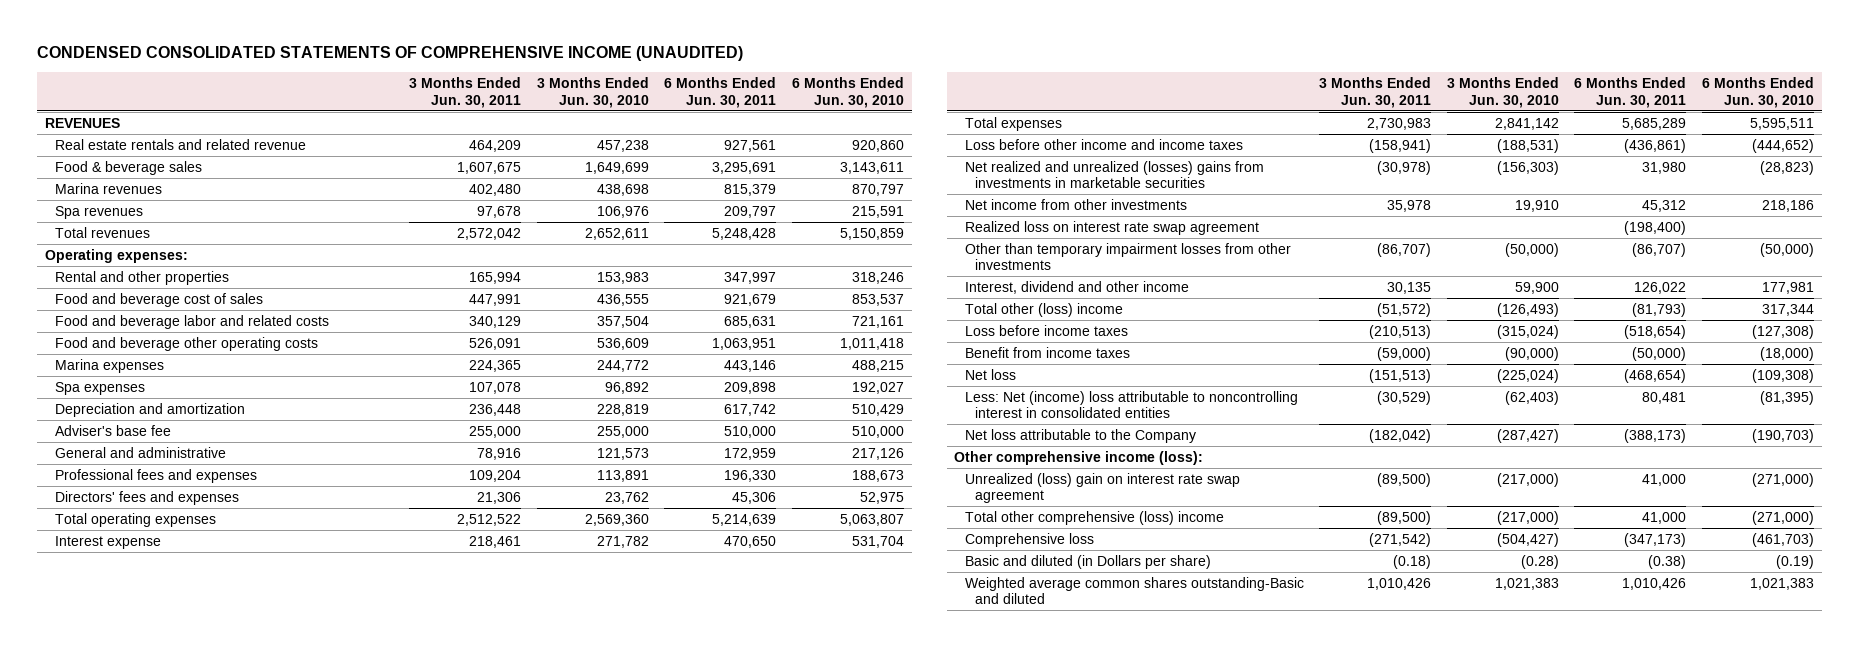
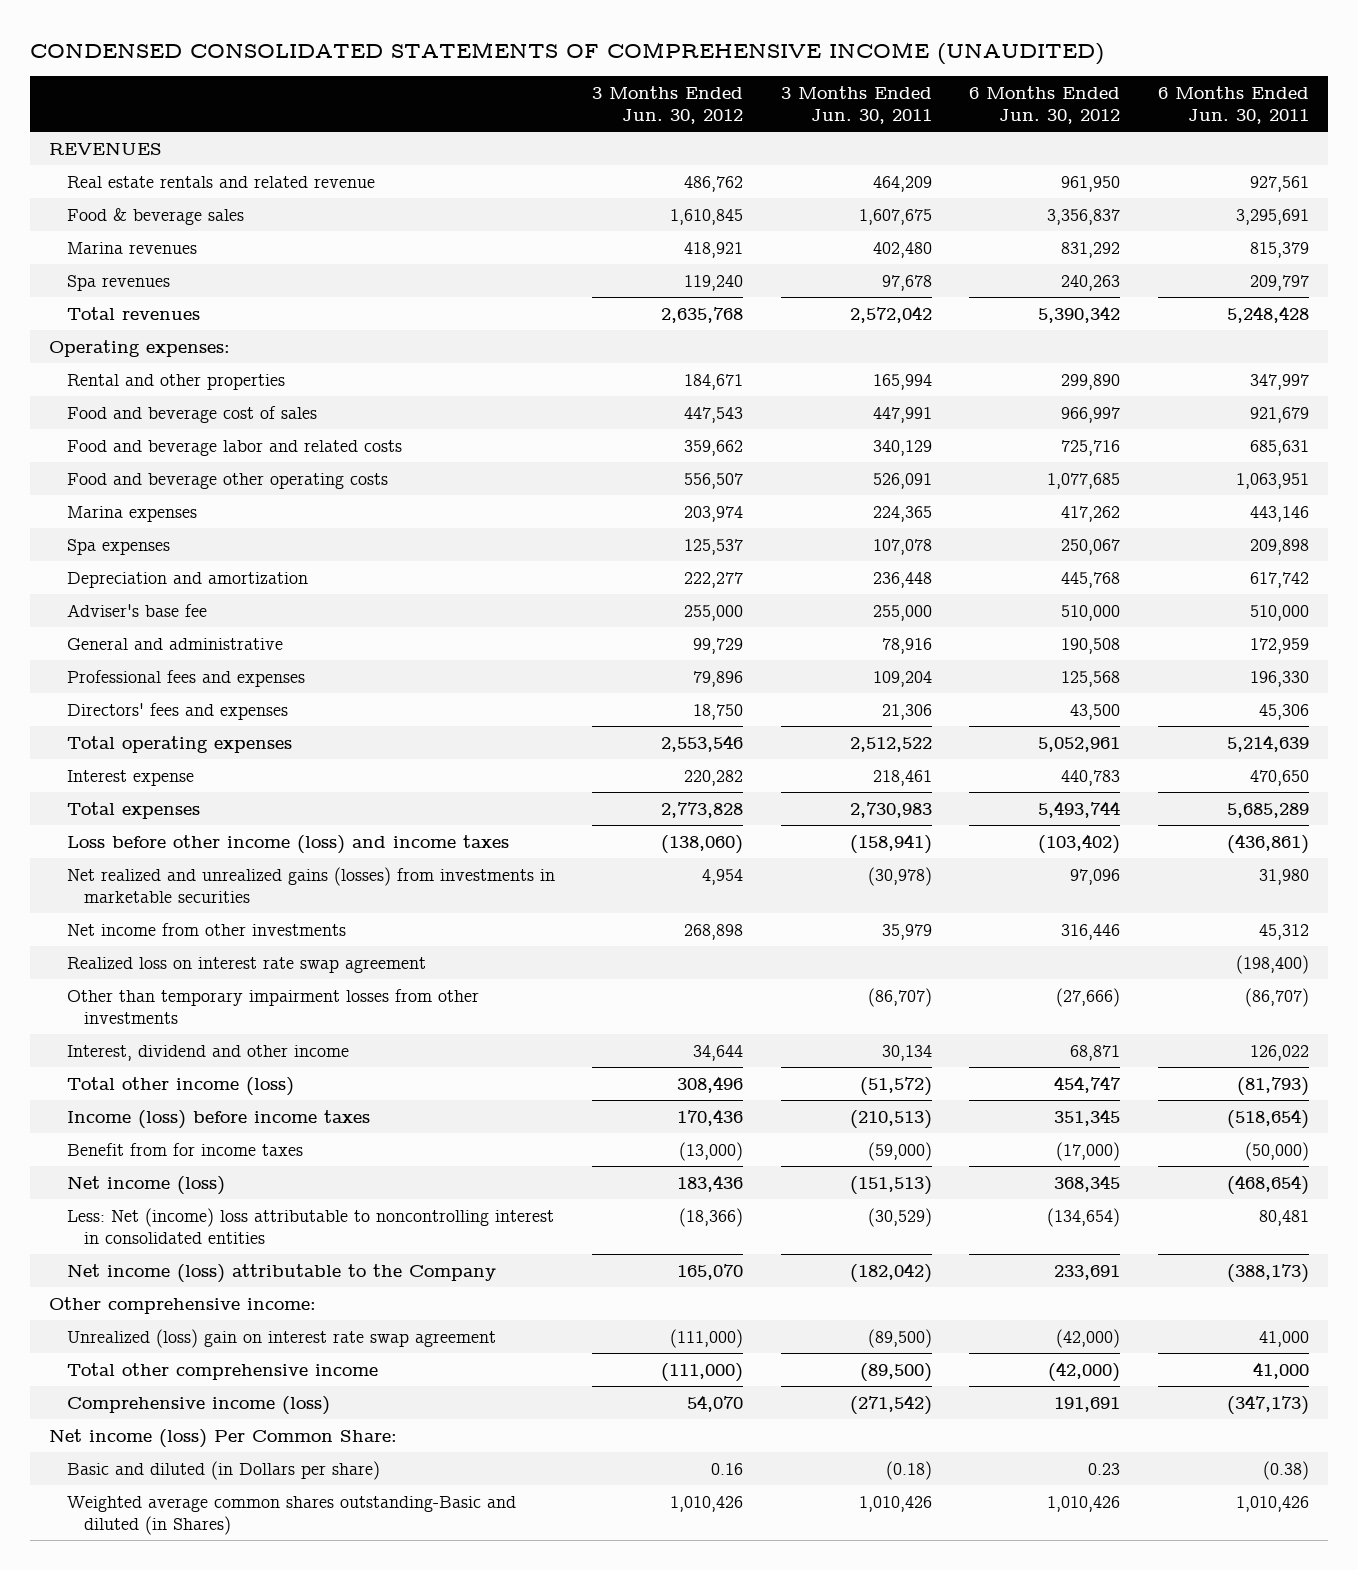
[536,77,649,108] 3 Months Ended Jun. 30, 2010 -> none
[791,77,904,108] 6 Months Ended Jun. 30, 2010 -> none
none -> [592,85,744,124] 3 Months Ended Jun. 30, 2012
none -> [969,85,1121,124] 6 Months Ended Jun. 30, 2012
[964,138,1243,150] Loss before other income and income taxes -> [66,834,509,854] Loss before other income (loss) and income taxes
[964,160,1264,189] Net realized and unrealized (losses) gains from investments in marketable securities -> [66,866,555,903] Net realized and unrealized gains (losses) from investments in marketable securities
[1387,199,1432,212] 35,978 -> [881,923,932,940] 35,979
[1387,281,1432,294] 30,135 -> [881,1044,932,1061] 30,134
[964,302,1123,317] Total other (loss) income -> [66,1076,294,1096] Total other income (loss)
[964,324,1128,336] Loss before income taxes -> [66,1109,370,1129] Income (loss) before income taxes
[964,346,1130,358] Benefit from income taxes -> [66,1142,303,1156] Benefit from for income taxes
[964,368,1016,380] Net loss -> [66,1175,225,1195] Net income (loss)
[964,428,1196,443] Net loss attributable to the Company -> [66,1263,496,1283] Net income (loss) attributable to the Company
[954,450,1204,465] Other comprehensive income (loss): -> [48,1296,316,1314] Other comprehensive income:
[964,510,1224,525] Total other comprehensive (loss) income -> [66,1362,378,1380] Total other comprehensive income
[964,532,1094,547] Comprehensive loss -> [66,1395,330,1415] Comprehensive income (loss)
none -> [48,1428,397,1448] Net income (loss) Per Common Share:
[964,576,1304,605] Weighted average common shares outstanding-Basic and diluted -> [66,1495,516,1535] Weighted average common shares outstanding-Basic and diluted (in Shares)

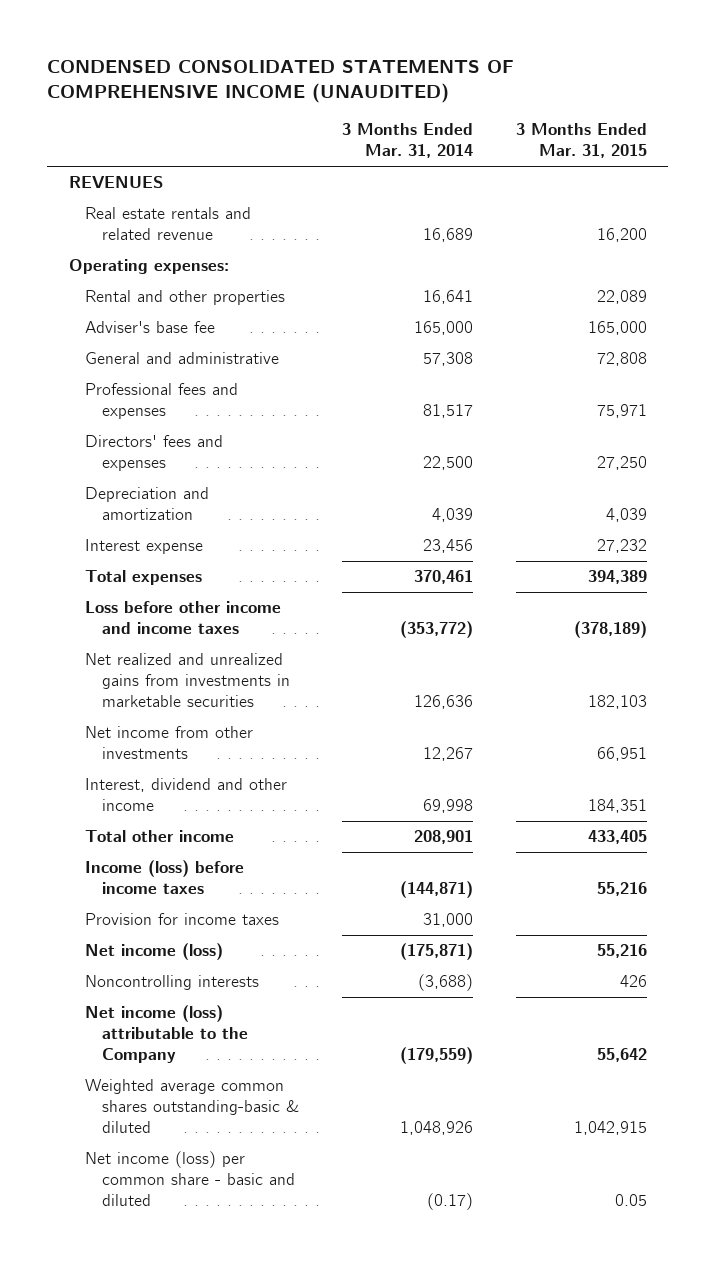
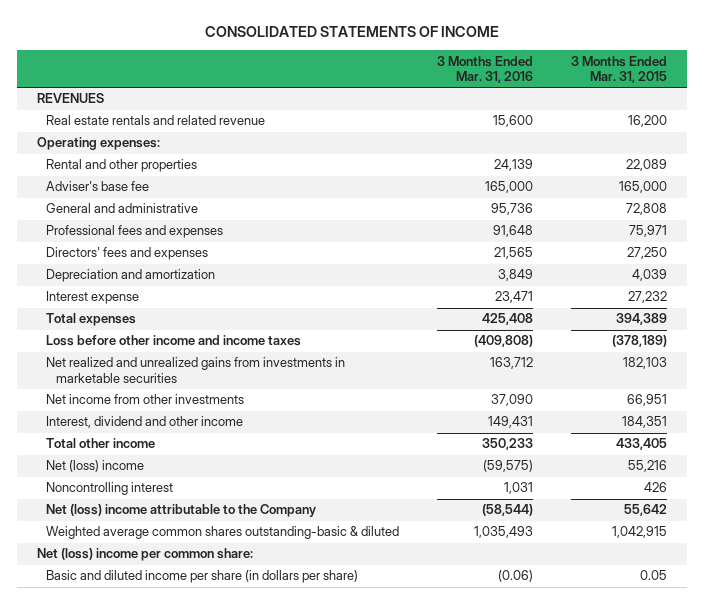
[47,59,515,103] CONDENSED CONSOLIDATED STATEMENTS OF COMPREHENSIVE INCOME (UNAUDITED) -> [205,26,500,38] CONSOLIDATED STATEMENTS OF INCOME
[341,123,473,159] 3 Months Ended Mar. 31, 2014 -> none
none -> [437,55,534,84] 3 Months Ended Mar. 31, 2016
[85,860,245,895] Income (loss) before income taxes -> none
[85,913,280,926] Provision for income taxes -> none
[85,943,224,961] Net income (loss) -> [46,460,145,473] Net (loss) income
[85,975,260,991] Noncontrolling interests -> [46,482,174,496] Noncontrolling interest
[85,1005,248,1064] Net income (loss) attributable to the Company -> [46,504,317,518] Net (loss) income attributable to the Company
none -> [36,548,253,562] Net (loss) income per common share:
[85,1151,295,1207] Net income (loss) per common share - basic and diluted -> [46,570,359,584] Basic and diluted income per share (in dollars per share)

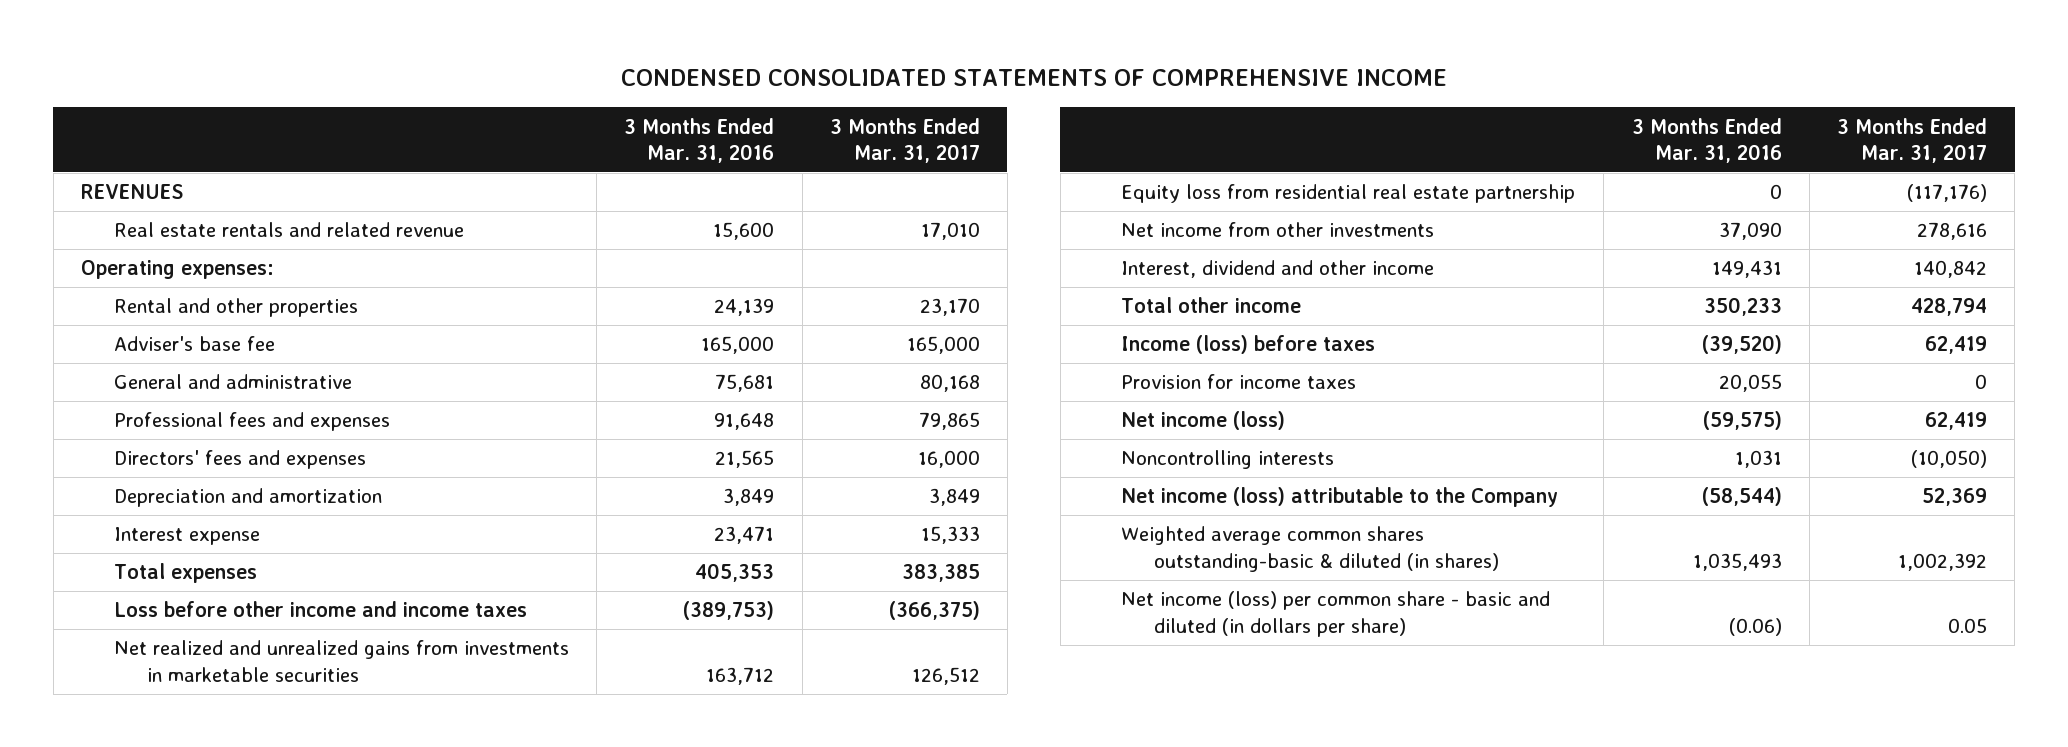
[205,26,500,38] CONSOLIDATED STATEMENTS OF INCOME -> [620,69,1447,87] CONDENSED CONSOLIDATED STATEMENTS OF COMPREHENSIVE INCOME
[571,55,668,84] 3 Months Ended Mar. 31, 2015 -> none
none -> [829,117,980,163] 3 Months Ended Mar. 31, 2017
[491,203,534,216] 95,736 -> [715,374,775,393] 75,681
[482,313,534,326] 425,408 -> [695,563,775,583] 405,353
[474,335,534,348] (409,808) -> [683,601,775,621] (389,753)
none -> [1121,184,1576,204] Equity loss from residential real estate partnership
[36,548,253,562] Net (loss) income per common share: -> none
none -> [1121,335,1376,355] Income (loss) before taxes
none -> [1121,374,1357,390] Provision for income taxes
[46,460,145,473] Net (loss) income -> [1121,411,1286,431] Net income (loss)
[46,482,174,496] Noncontrolling interest -> [1121,450,1335,470] Noncontrolling interests
[46,504,317,518] Net (loss) income attributable to the Company -> [1121,487,1559,508] Net income (loss) attributable to the Company
[46,526,400,540] Weighted average common shares outstanding-basic & diluted -> [1121,526,1500,572] Weighted average common shares outstanding-basic & diluted (in shares)
[46,570,359,584] Basic and diluted income per share (in dollars per share) -> [1121,591,1551,637] Net income (loss) per common share - basic and diluted (in dollars per share)

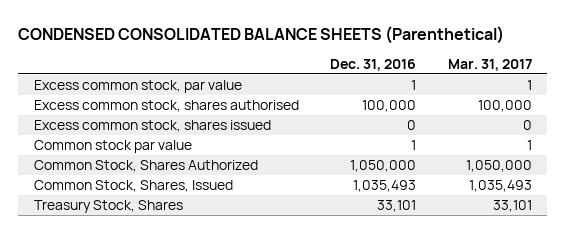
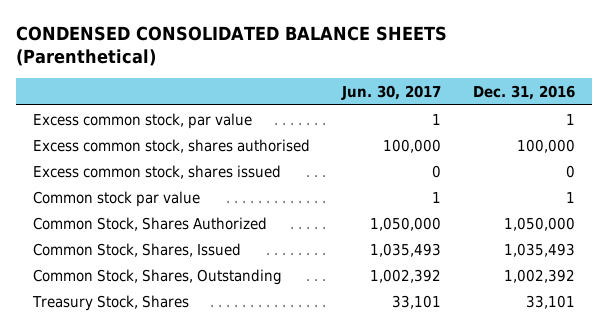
[447,58,532,71] Mar. 31, 2017 -> none
none -> [340,85,441,101] Jun. 30, 2017
none -> [32,268,282,285] Common Stock, Shares, Outstanding

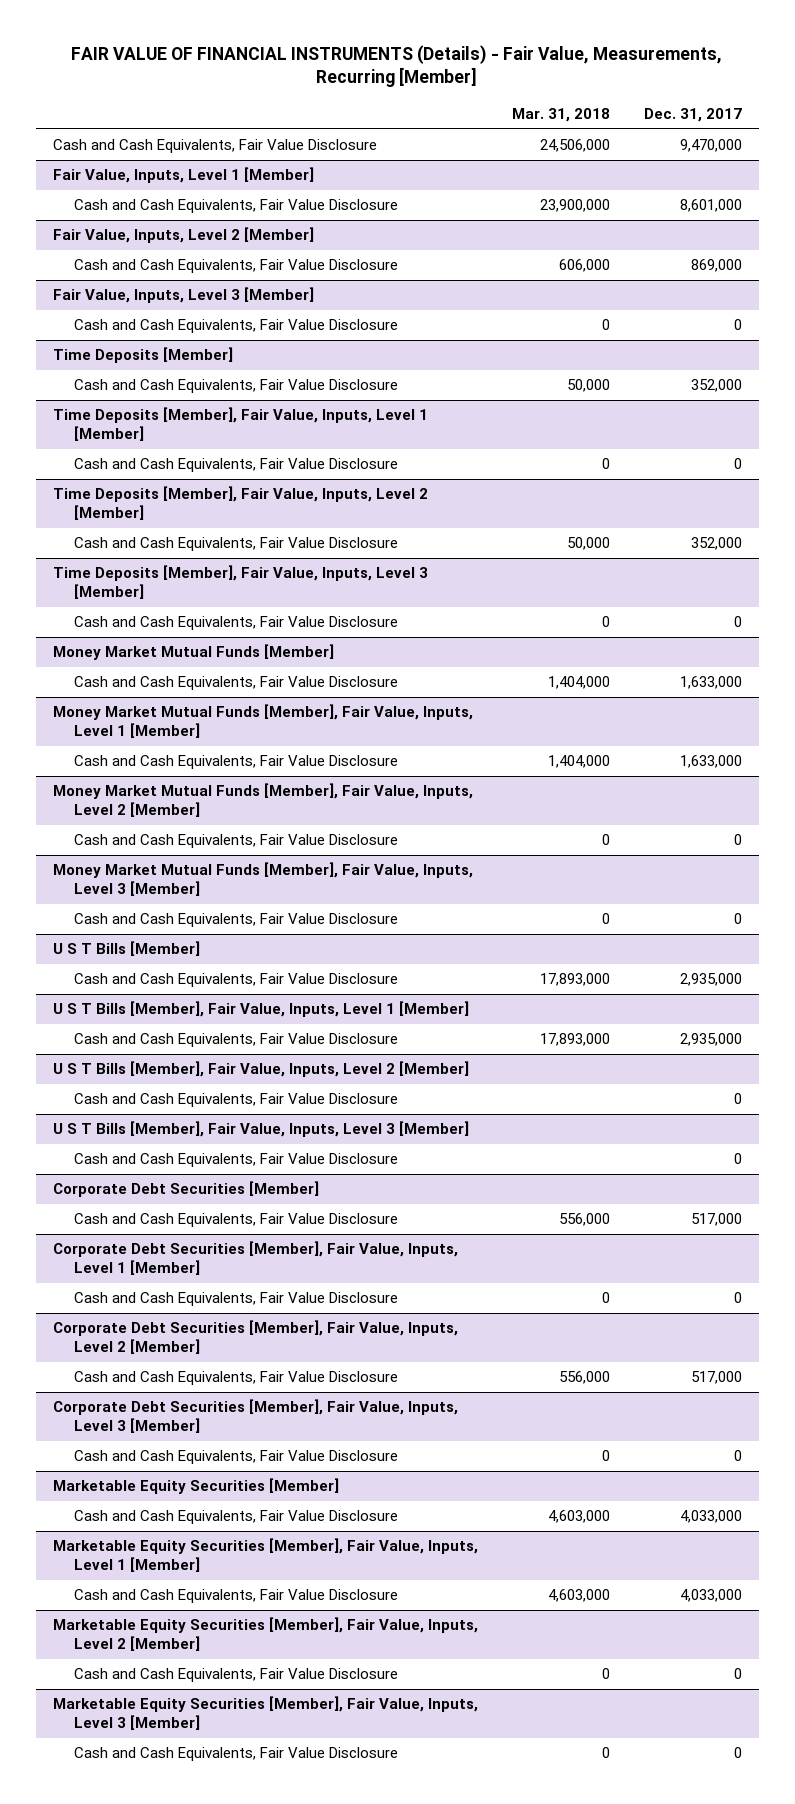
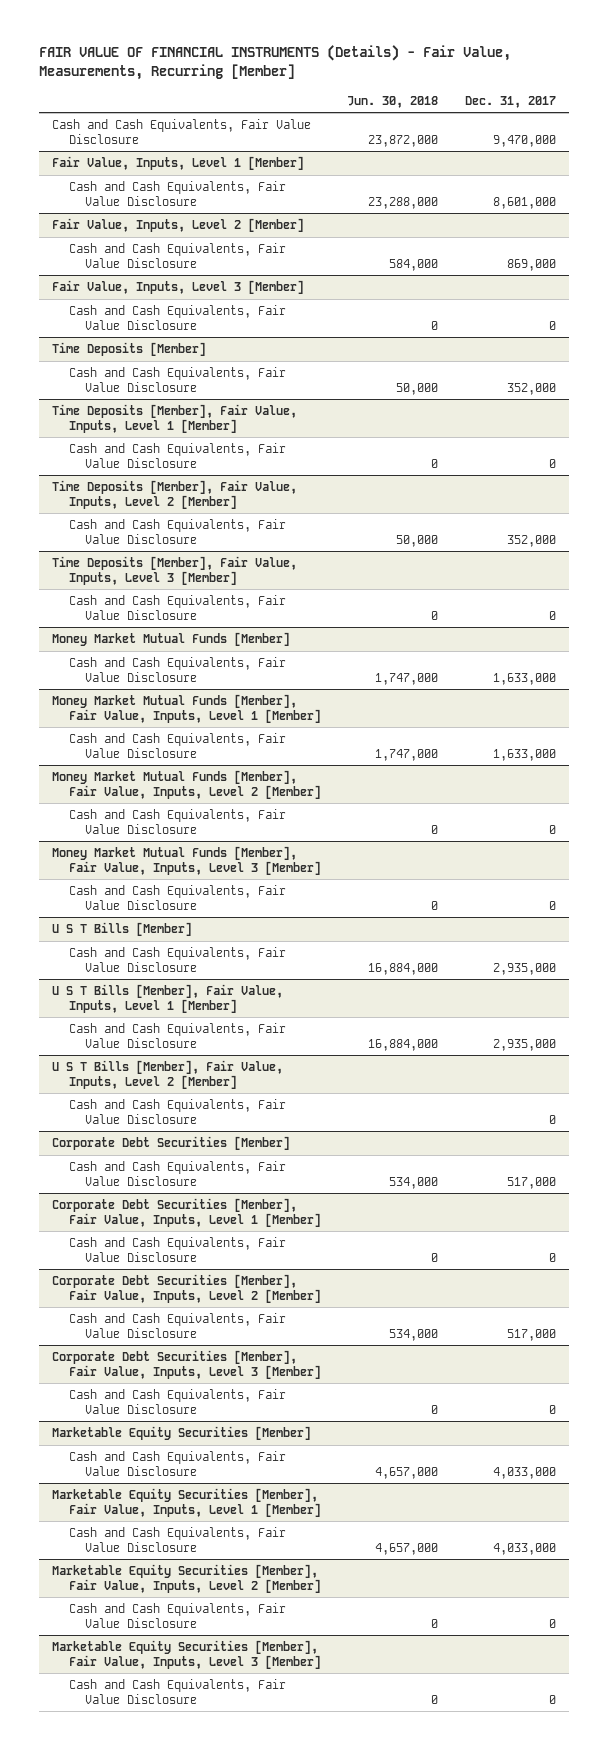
[511,108,610,123] Mar. 31, 2018 -> none
none -> [347,95,439,108] Jun. 30, 2018
[52,1121,469,1138] U S T Bills [Member], Fair Value, Inputs, Level 3 [Member] -> none
[74,1153,399,1168] Cash and Cash Equivalents, Fair Value Disclosure -> none

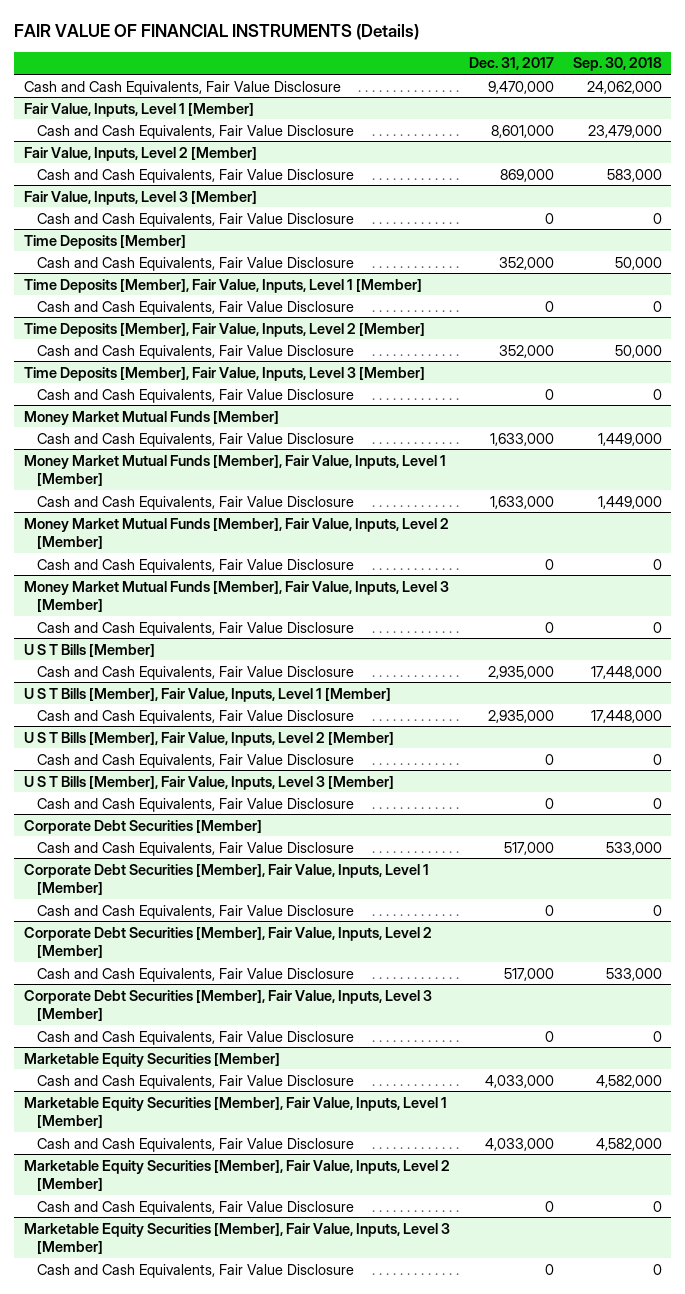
[38,45,511,81] FAIR VALUE OF FINANCIAL INSTRUMENTS (Details) - Fair Value, Measurements, Recurring [Member] -> [14,24,420,41] FAIR VALUE OF FINANCIAL INSTRUMENTS (Details)
[347,95,439,108] Jun. 30, 2018 -> none
none -> [572,57,662,72] Sep. 30, 2018
none -> [23,775,394,790] U S T Bills [Member], Fair Value, Inputs, Level 3 [Member]
none -> [37,797,355,812] Cash and Cash Equivalents, Fair Value Disclosure

